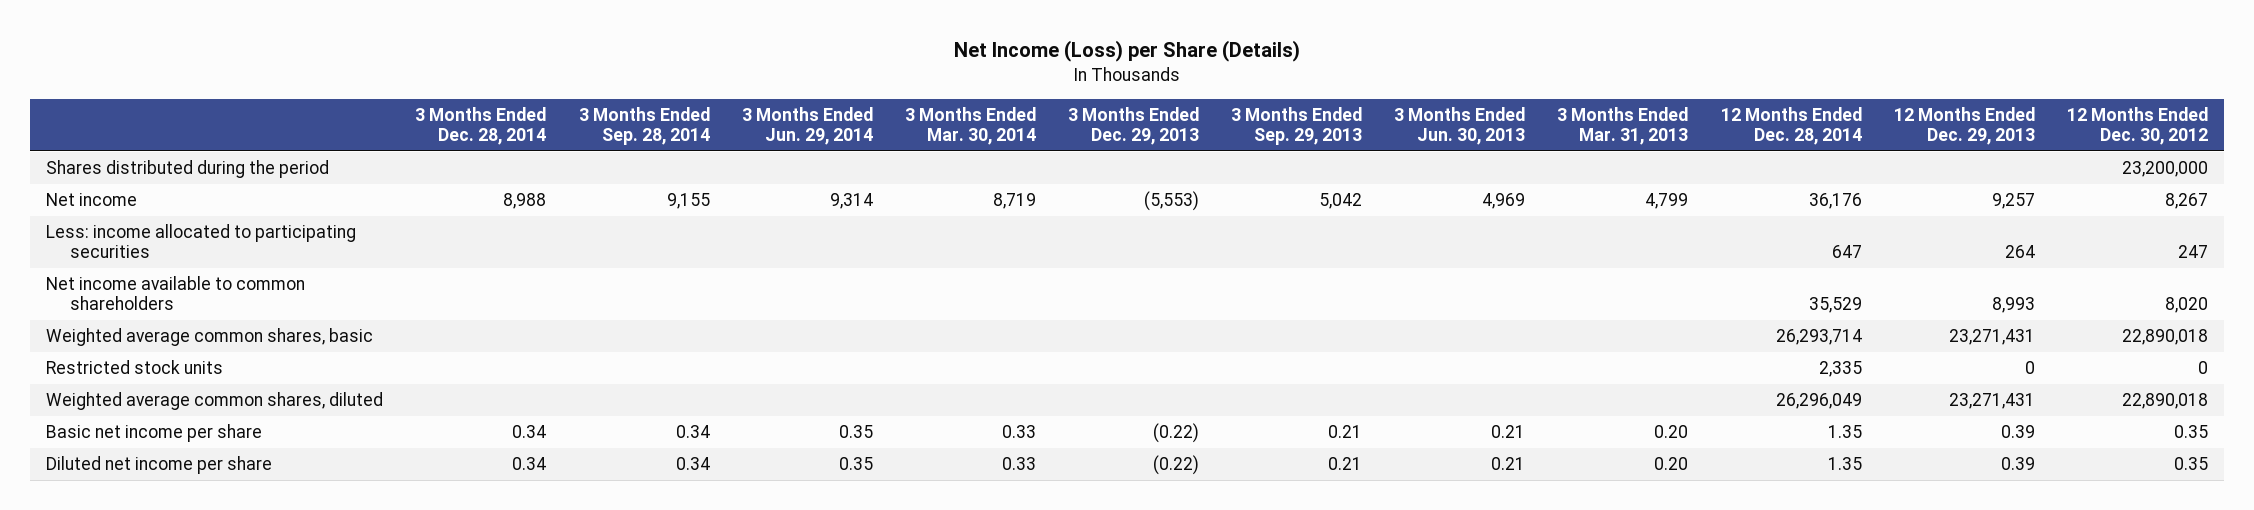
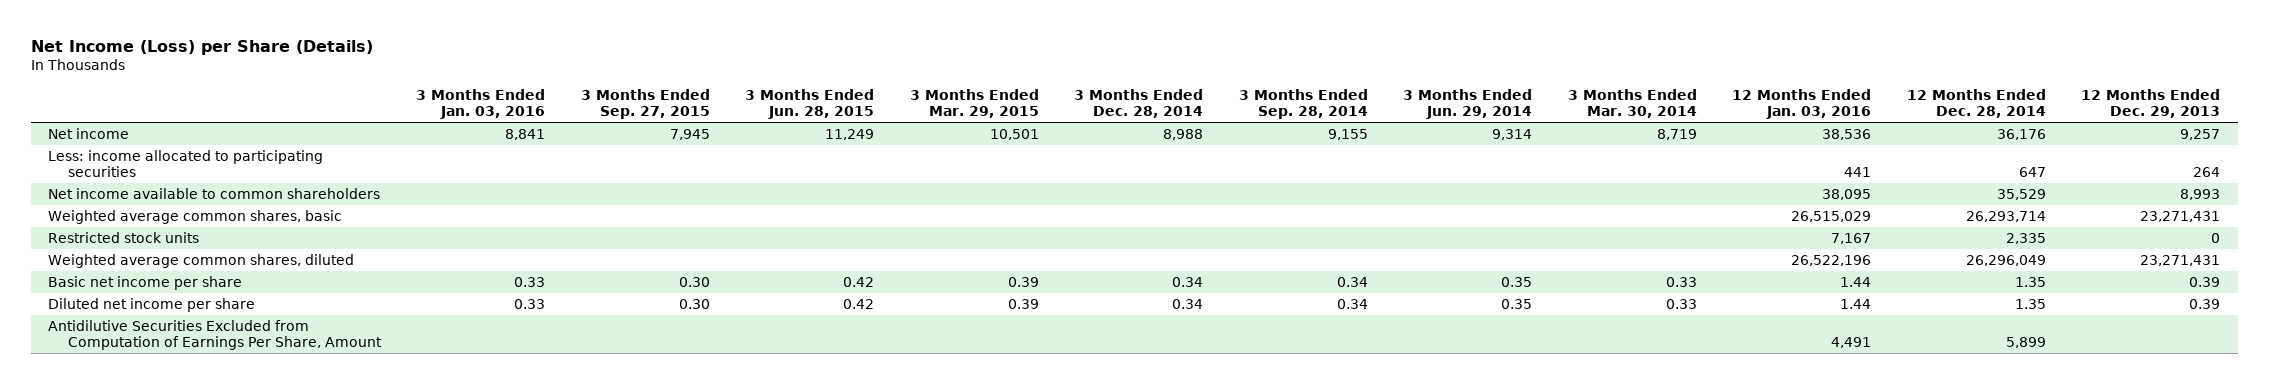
[1068,106,1200,146] 3 Months Ended Dec. 29, 2013 -> none
[1231,106,1363,146] 3 Months Ended Sep. 29, 2013 -> none
[1394,106,1526,146] 3 Months Ended Jun. 30, 2013 -> none
[1557,106,1689,146] 3 Months Ended Mar. 31, 2013 -> none
[2066,106,2208,146] 12 Months Ended Dec. 30, 2012 -> none
none -> [416,88,546,120] 3 Months Ended Jan. 03, 2016
none -> [580,88,710,120] 3 Months Ended Sep. 27, 2015
none -> [745,88,875,120] 3 Months Ended Jun. 28, 2015
none -> [909,88,1039,119] 3 Months Ended Mar. 29, 2015
none -> [1732,88,1872,120] 12 Months Ended Jan. 03, 2016
[46,160,330,179] Shares distributed during the period -> none
none -> [48,319,382,351] Antidilutive Securities Excluded from Computation of Earnings Per Share, Amount

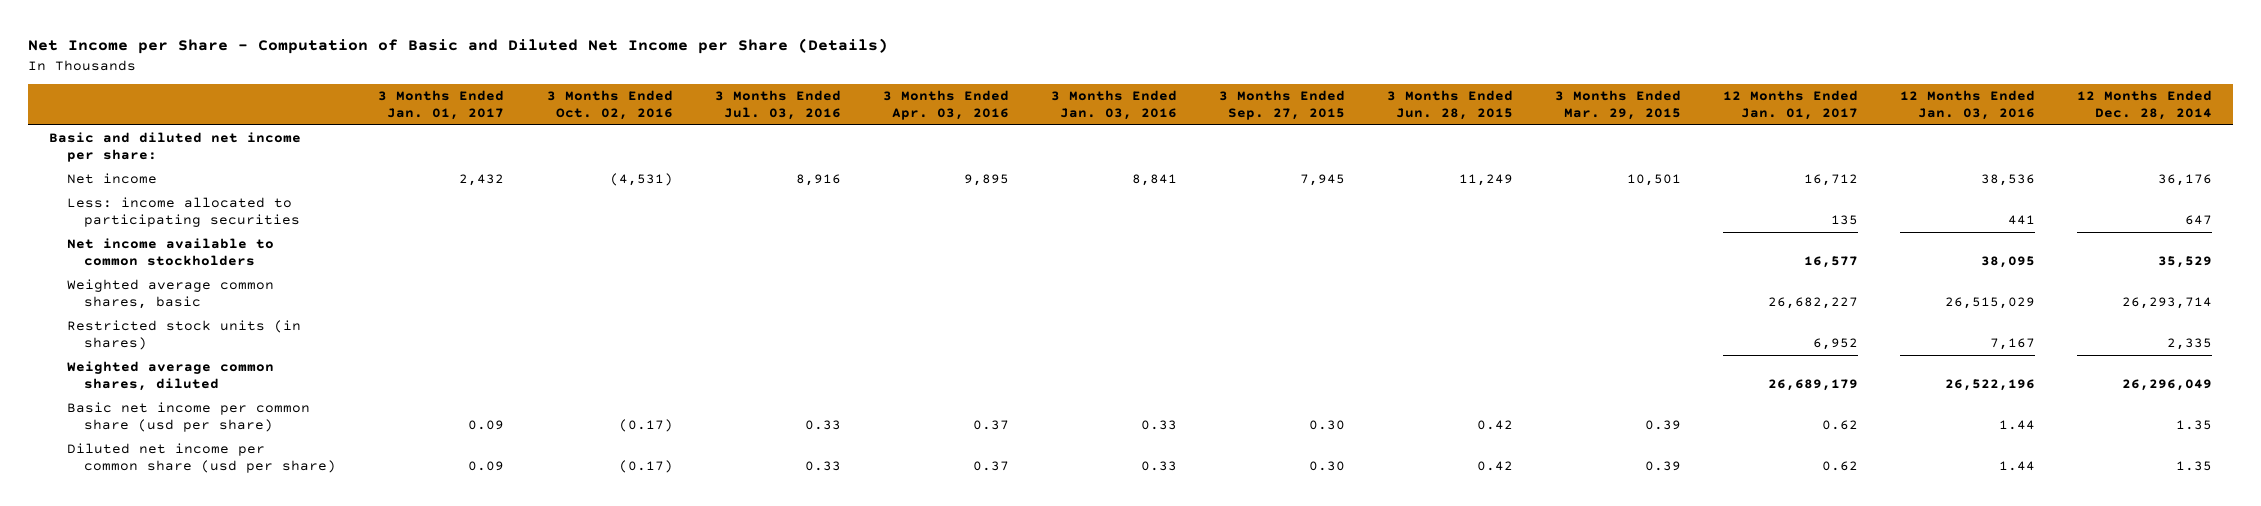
[30,39,373,55] Net Income (Loss) per Share (Details) -> [27,38,888,55] Net Income per Share - Computation of Basic and Diluted Net Income per Share (Details)
[1074,88,1204,119] 3 Months Ended Dec. 28, 2014 -> none
[1238,88,1368,120] 3 Months Ended Sep. 28, 2014 -> none
[1403,88,1533,120] 3 Months Ended Jun. 29, 2014 -> none
[1567,88,1697,119] 3 Months Ended Mar. 30, 2014 -> none
[2081,88,2221,119] 12 Months Ended Dec. 29, 2013 -> none
none -> [378,90,505,121] 3 Months Ended Jan. 01, 2017
none -> [546,90,673,121] 3 Months Ended Oct. 02, 2016
none -> [714,90,841,121] 3 Months Ended Jul. 03, 2016
none -> [882,90,1009,121] 3 Months Ended Apr. 03, 2016
none -> [1722,90,1858,121] 12 Months Ended Jan. 01, 2017
none -> [48,132,301,162] Basic and diluted net income per share:
[48,187,381,199] Net income available to common shareholders -> [66,238,274,266] Net income available to common stockholders
[48,231,200,243] Restricted stock units -> [66,320,301,350] Restricted stock units (in shares)
[48,319,382,351] Antidilutive Securities Excluded from Computation of Earnings Per Share, Amount -> none
[48,275,243,290] Basic net income per share -> [66,402,310,432] Basic net income per common share (usd per share)
[48,297,256,312] Diluted net income per share -> [66,443,337,473] Diluted net income per common share (usd per share)

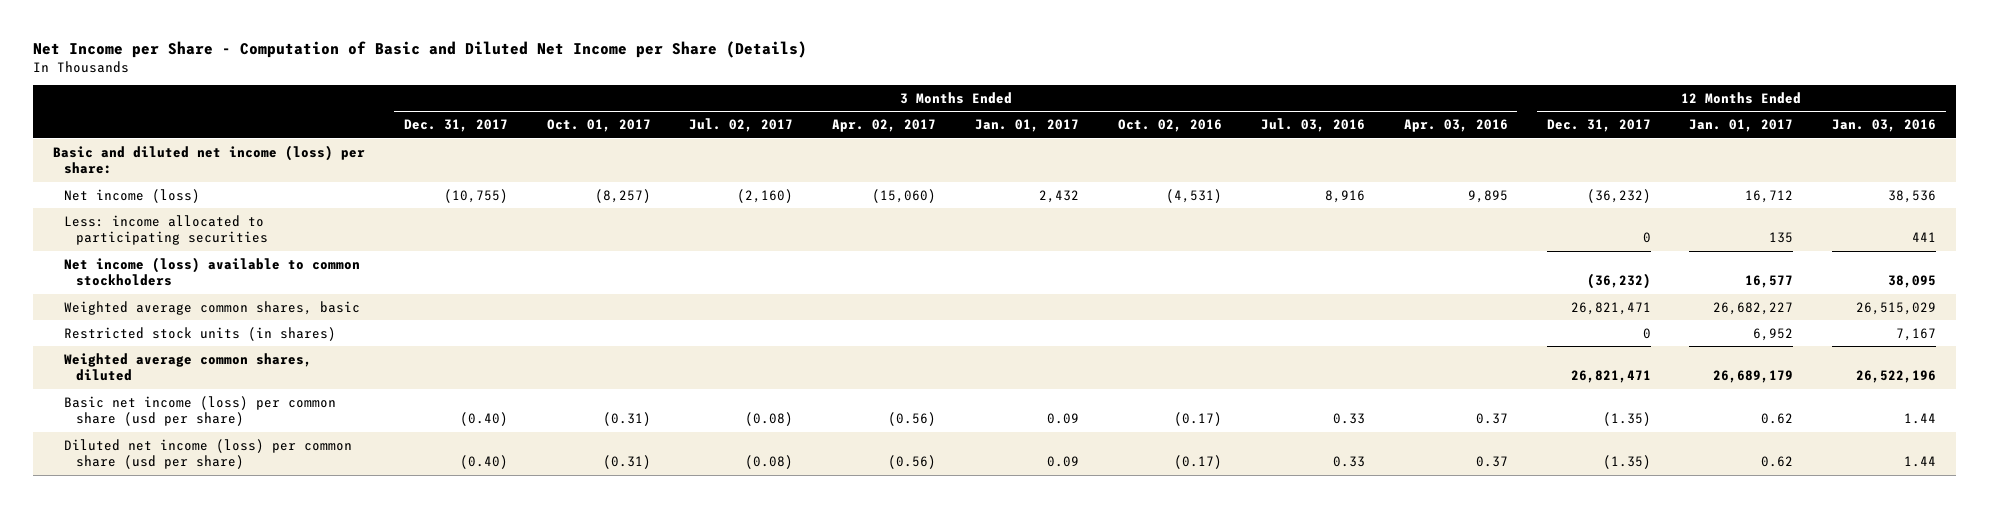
[1050,90,1177,121] 3 Months Ended Jan. 03, 2016 -> none
[1218,90,1345,121] 3 Months Ended Sep. 27, 2015 -> none
[1386,90,1513,121] 3 Months Ended Jun. 28, 2015 -> none
[1554,90,1681,121] 3 Months Ended Mar. 29, 2015 -> none
[2076,90,2212,121] 12 Months Ended Dec. 28, 2014 -> none
none -> [403,119,508,133] Dec. 31, 2017
none -> [546,119,651,133] Oct. 01, 2017
none -> [689,118,794,133] Jul. 02, 2017
none -> [832,119,937,133] Apr. 02, 2017
none -> [1546,119,1651,133] Dec. 31, 2017
[48,132,301,162] Basic and diluted net income per share: -> [52,144,365,175] Basic and diluted net income (loss) per share:
[66,173,157,185] Net income -> [64,188,201,203] Net income (loss)
[66,238,274,266] Net income available to common stockholders -> [64,256,361,287] Net income (loss) available to common stockholders
[66,402,310,432] Basic net income per common share (usd per share) -> [64,395,337,427] Basic net income (loss) per common share (usd per share)
[66,443,337,473] Diluted net income per common share (usd per share) -> [64,438,353,470] Diluted net income (loss) per common share (usd per share)

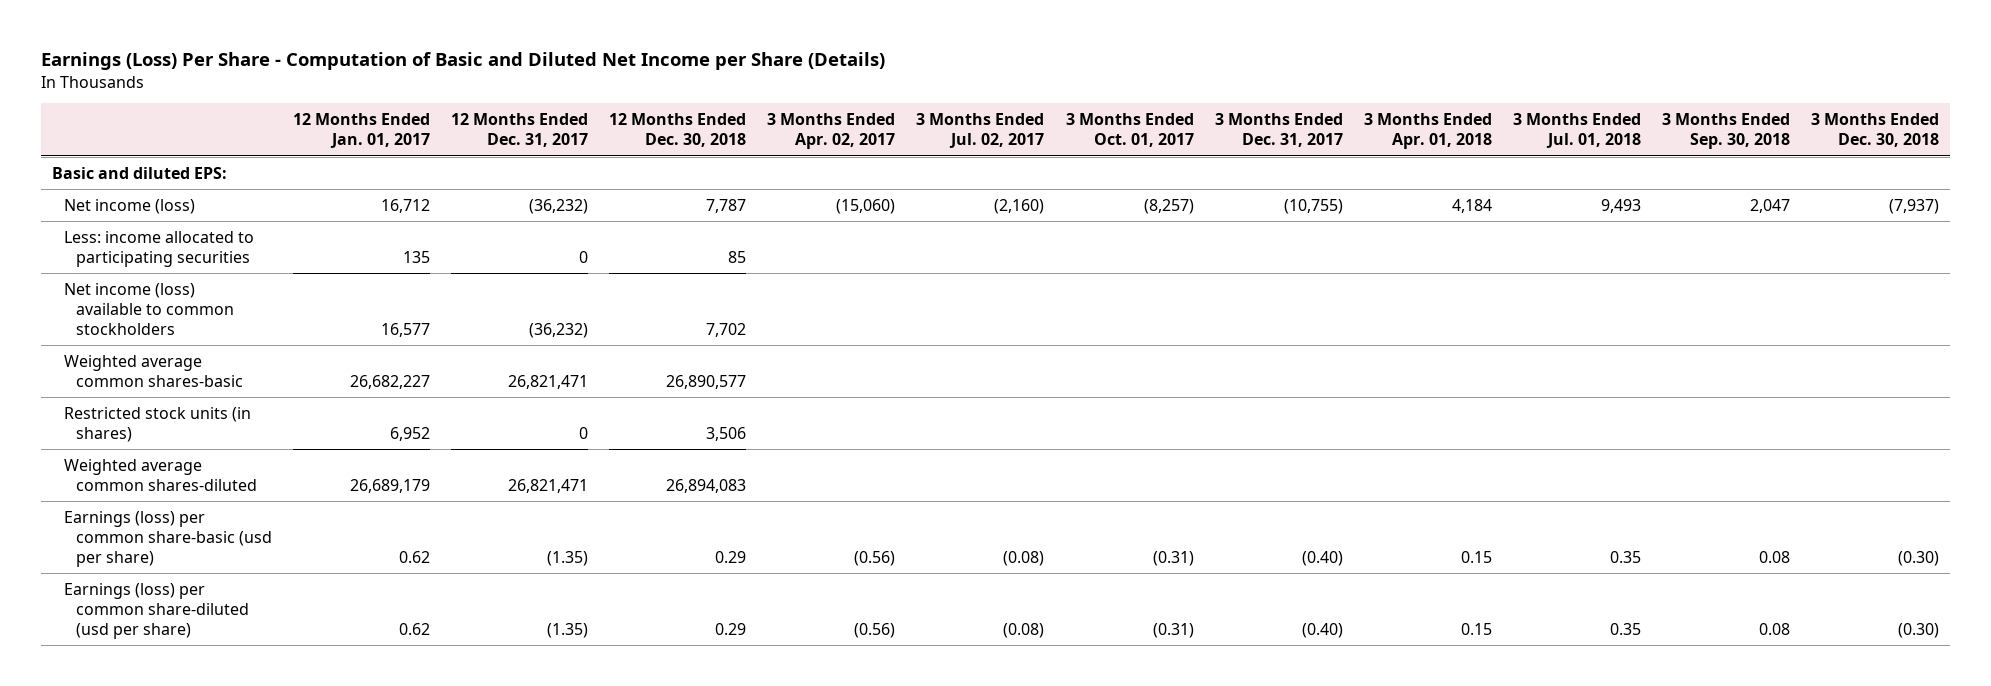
[33,41,808,59] Net Income per Share - Computation of Basic and Diluted Net Income per Share (Details) -> [41,52,886,71] Earnings (Loss) Per Share - Computation of Basic and Diluted Net Income per Share (Details)
[975,119,1080,133] Jan. 01, 2017 -> none
[1117,119,1222,133] Oct. 02, 2016 -> none
[1260,118,1365,133] Jul. 03, 2016 -> none
[1403,119,1508,133] Apr. 03, 2016 -> none
[1832,119,1937,133] Jan. 03, 2016 -> none
none -> [609,113,747,148] 12 Months Ended Dec. 30, 2018
none -> [1363,113,1492,150] 3 Months Ended Apr. 01, 2018
none -> [1512,113,1641,149] 3 Months Ended Jul. 01, 2018
none -> [1662,113,1791,150] 3 Months Ended Sep. 30, 2018
none -> [1811,113,1940,148] 3 Months Ended Dec. 30, 2018
[52,144,365,175] Basic and diluted net income (loss) per share: -> [51,166,227,179] Basic and diluted EPS:
[64,300,361,315] Weighted average common shares, basic -> [63,354,243,387] Weighted average common shares-basic
[64,352,313,382] Weighted average common shares, diluted -> [63,458,257,491] Weighted average common shares-diluted
[64,395,337,427] Basic net income (loss) per common share (usd per share) -> [63,510,272,567] Earnings (loss) per common share-basic (usd per share)
[64,438,353,470] Diluted net income (loss) per common share (usd per share) -> [63,582,249,639] Earnings (loss) per common share-diluted (usd per share)

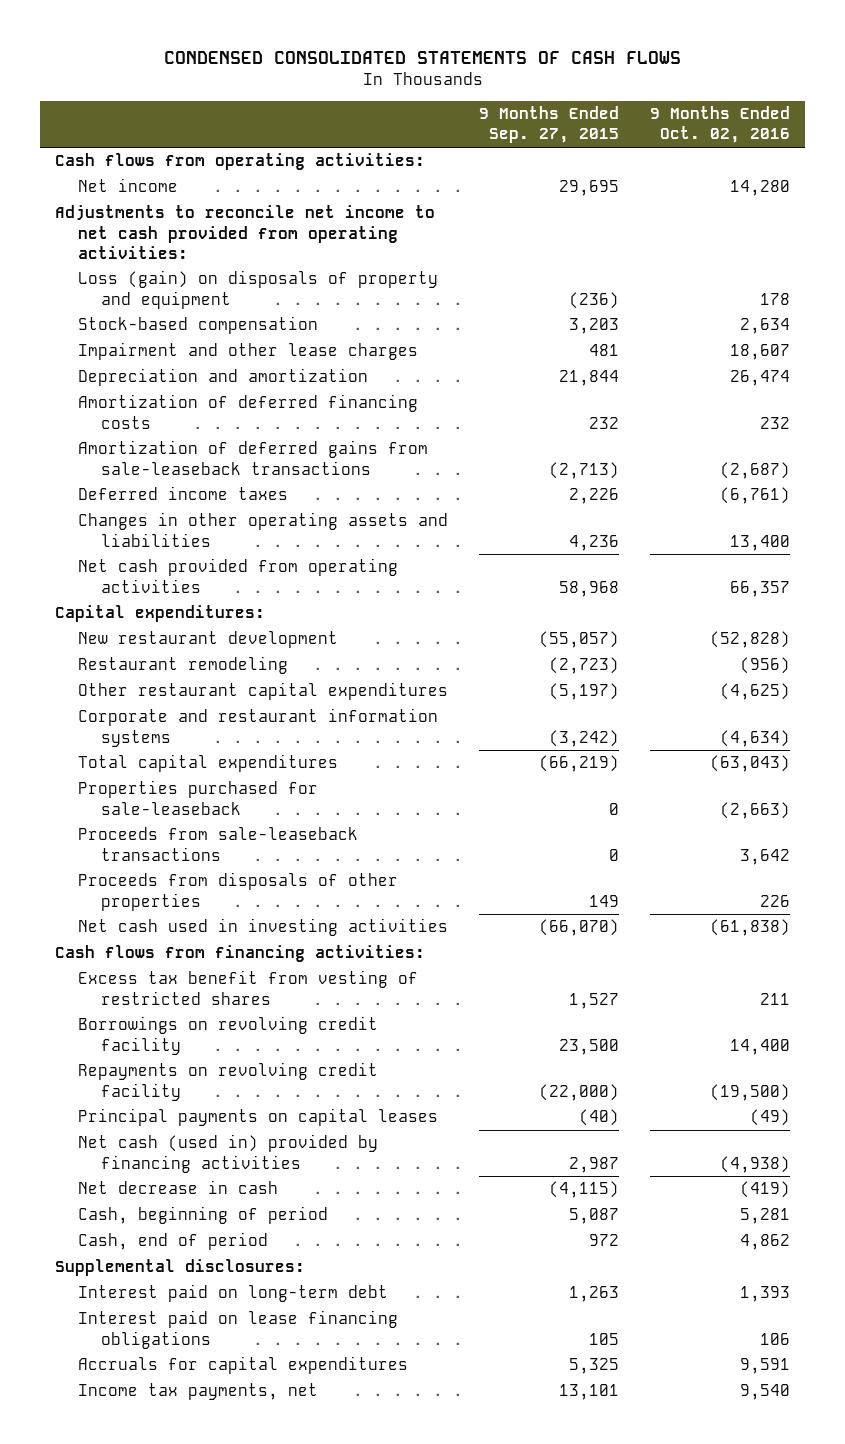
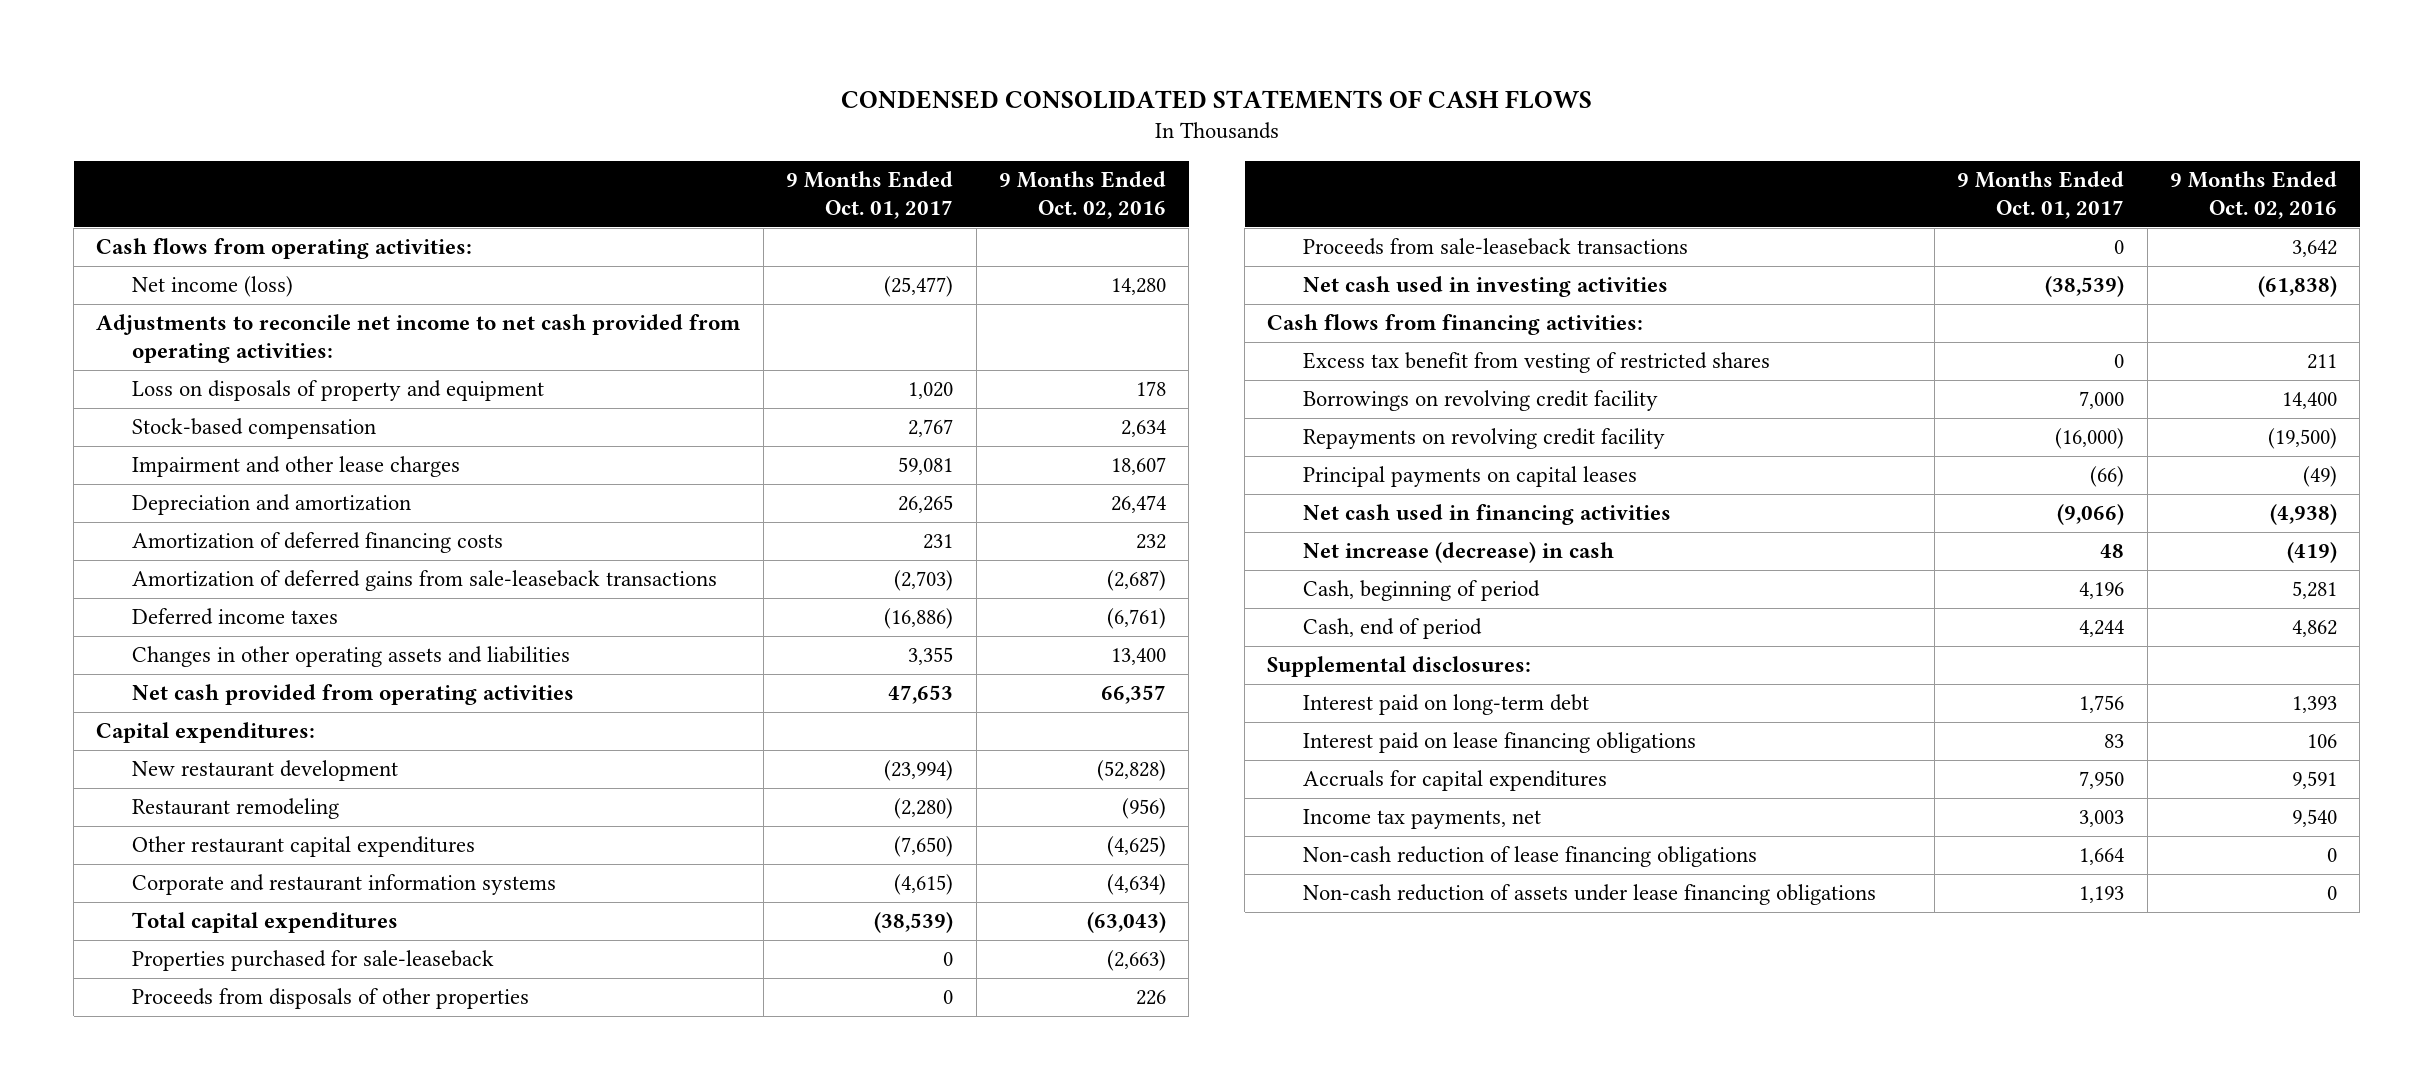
[478,106,619,144] 9 Months Ended Sep. 27, 2015 -> none
none -> [786,171,954,219] 9 Months Ended Oct. 01, 2017
[78,178,179,193] Net income -> [131,276,293,298] Net income (loss)
[78,270,439,309] Loss (gain) on disposals of property and equipment -> [131,380,544,402] Loss on disposals of property and equipment
[78,827,359,861] Proceeds from sale-leaseback transactions -> [1302,238,1688,256] Proceeds from sale-leaseback transactions
[78,1134,379,1173] Net cash (used in) provided by financing activities -> [1302,504,1671,526] Net cash used in financing activities
[78,1180,279,1195] Net decrease in cash -> [1302,542,1614,564] Net increase (decrease) in cash
none -> [1302,846,1757,868] Non-cash reduction of lease financing obligations
none -> [1302,884,1876,906] Non-cash reduction of assets under lease financing obligations

